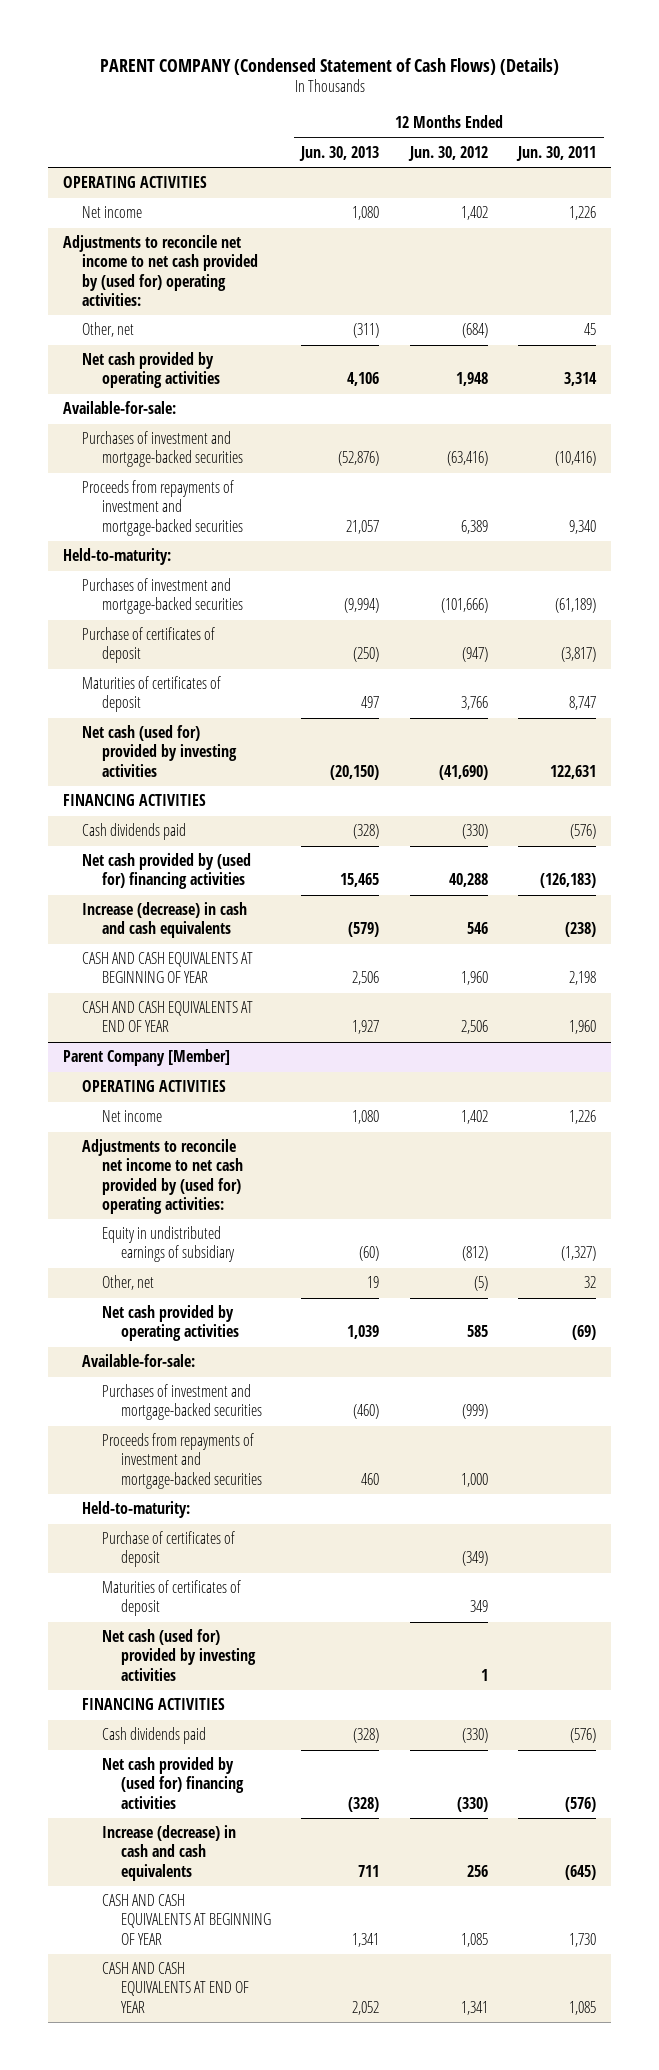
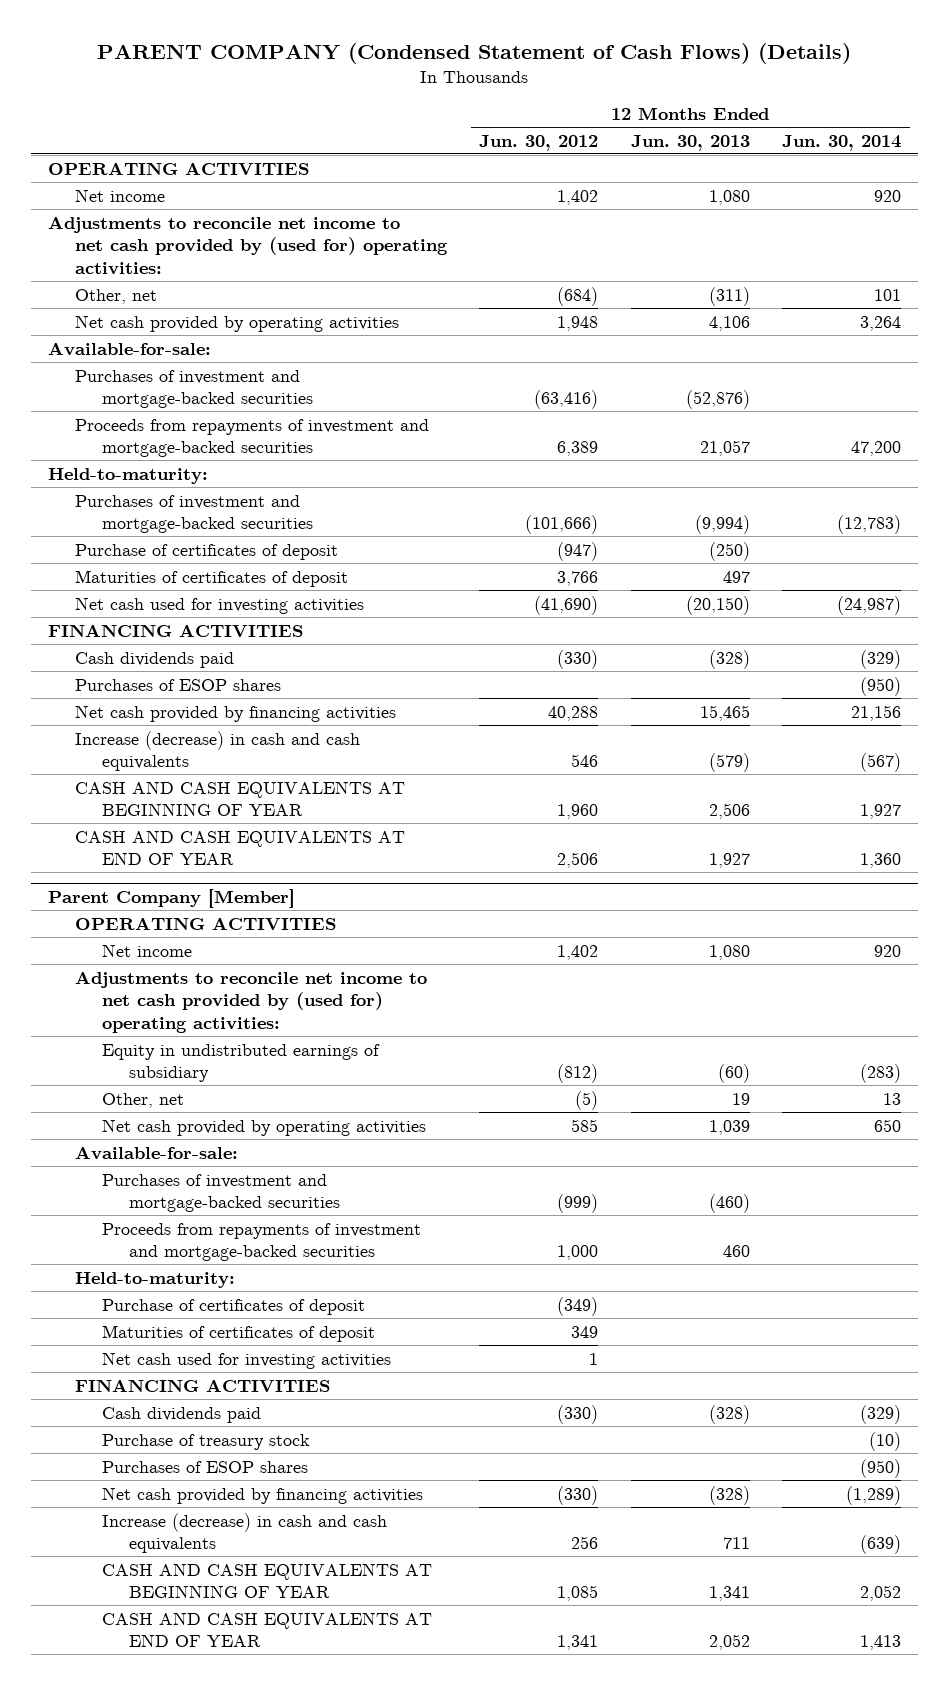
[516,145,597,161] Jun. 30, 2011 -> none
none -> [782,134,902,151] Jun. 30, 2014
[82,725,237,777] Net cash (used for) provided by investing activities -> [74,596,364,614] Net cash used for investing activities
none -> [74,678,281,691] Purchases of ESOP shares
[82,853,252,890] Net cash provided by (used for) financing activities -> [74,704,396,722] Net cash provided by financing activities
[101,1629,257,1681] Net cash (used for) provided by investing activities -> [101,1351,391,1369] Net cash used for investing activities
none -> [101,1433,310,1450] Purchase of treasury stock
none -> [101,1460,308,1473] Purchases of ESOP shares
[101,1757,245,1809] Net cash provided by (used for) financing activities -> [101,1486,423,1504] Net cash provided by financing activities

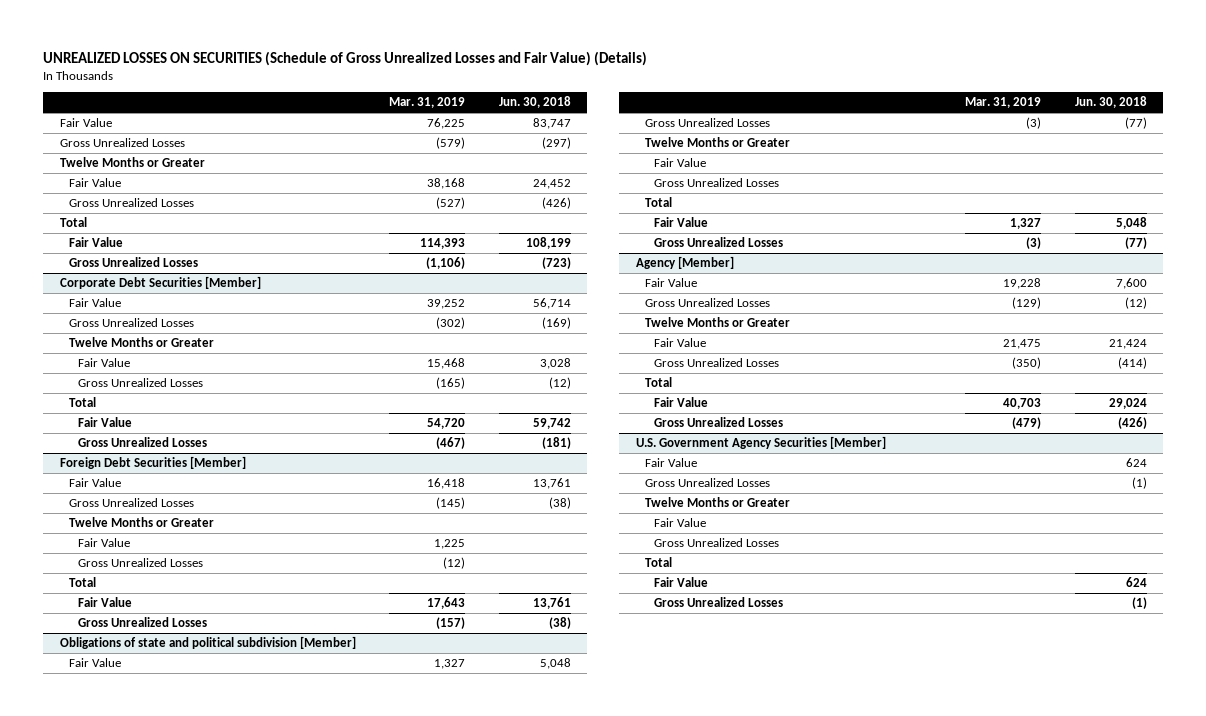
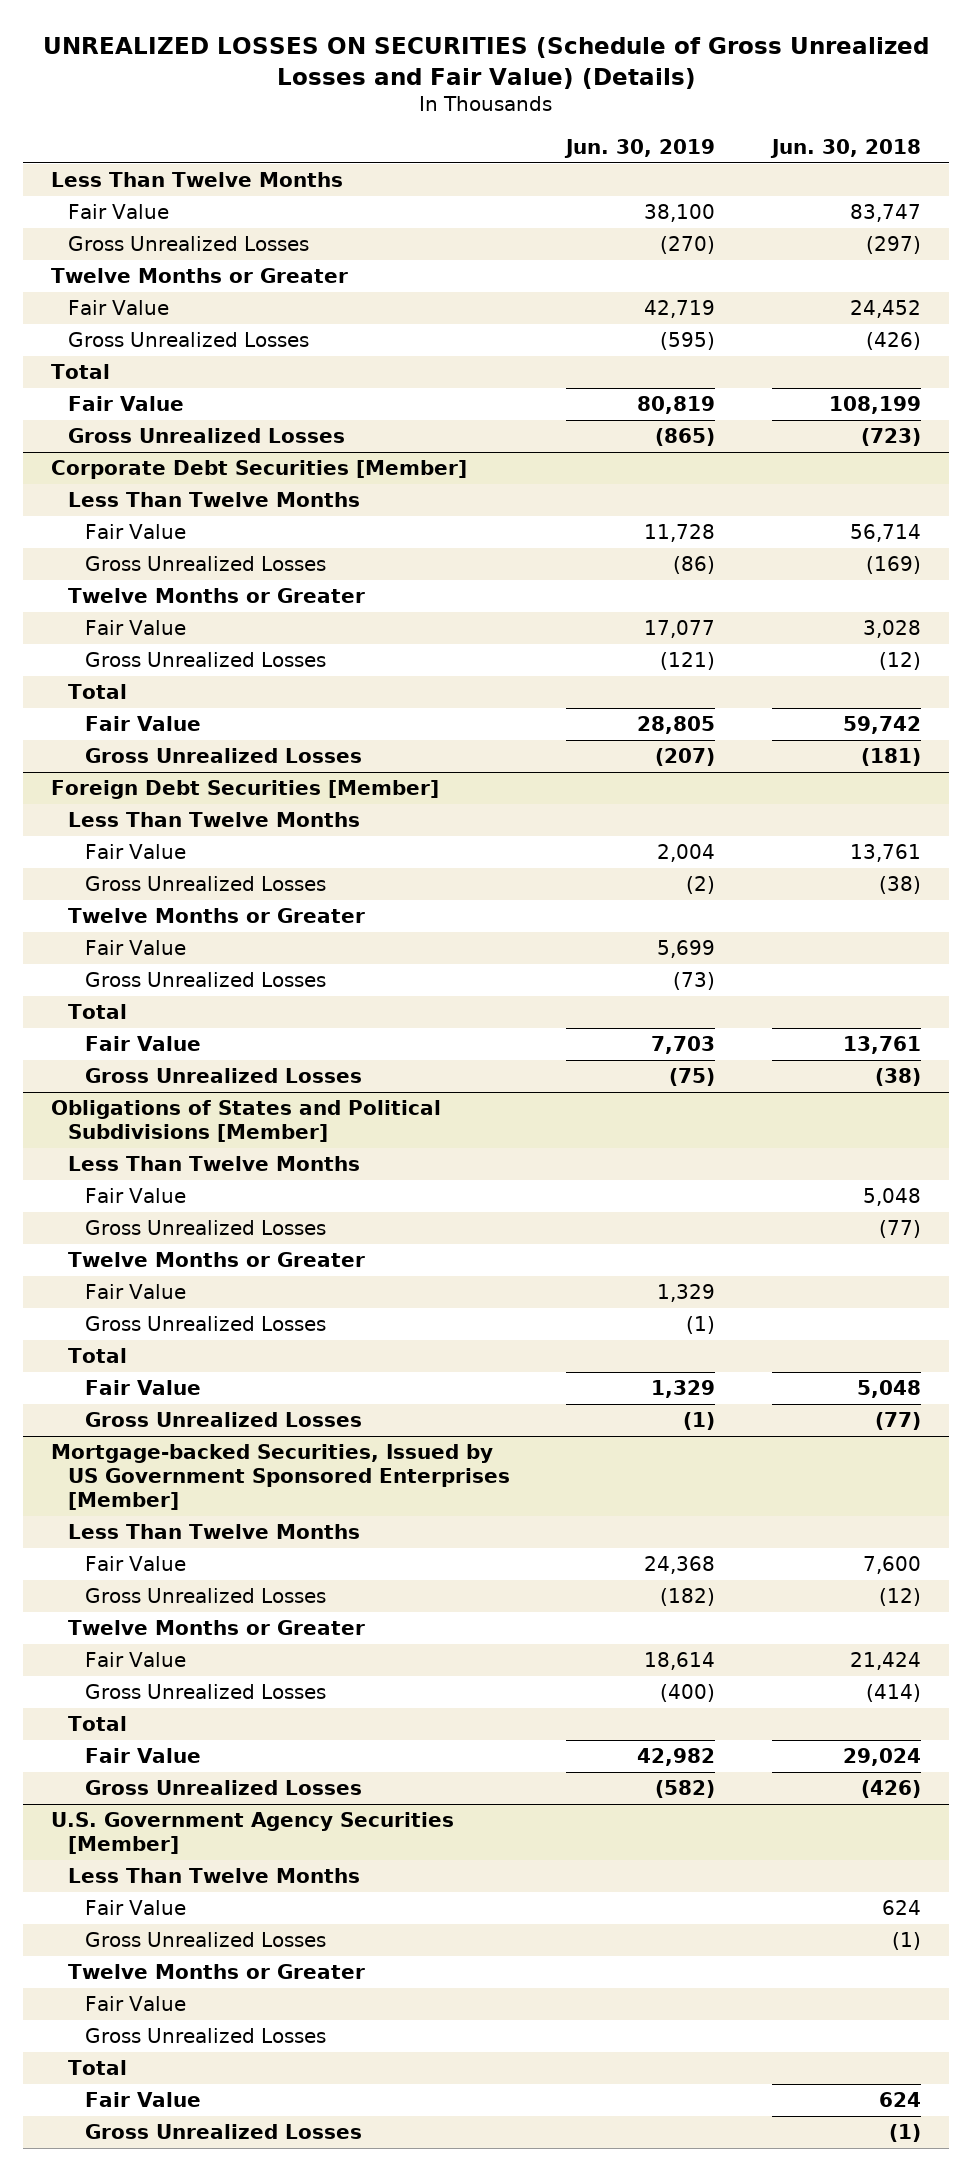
[389,97,466,109] Mar. 31, 2019 -> none
none -> [564,139,716,159] Jun. 30, 2019
none -> [51,172,344,188] Less Than Twelve Months
none -> [67,492,360,508] Less Than Twelve Months
none -> [67,812,360,828] Less Than Twelve Months
[59,636,356,650] Obligations of state and political subdivision [Member] -> [51,1100,442,1143] Obligations of States and Political Subdivisions [Member]
none -> [67,1156,360,1172] Less Than Twelve Months
[635,256,734,270] Agency [Member] -> [51,1444,510,1511] Mortgage-backed Securities, Issued by US Government Sponsored Enterprises [Member]
none -> [67,1524,360,1540] Less Than Twelve Months
none -> [67,1868,360,1884] Less Than Twelve Months

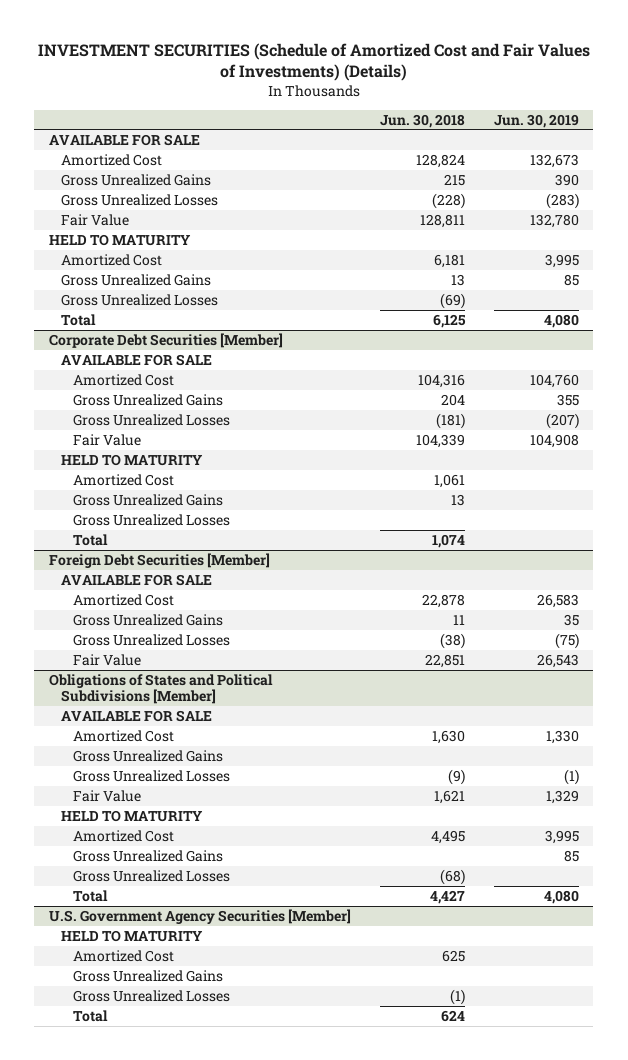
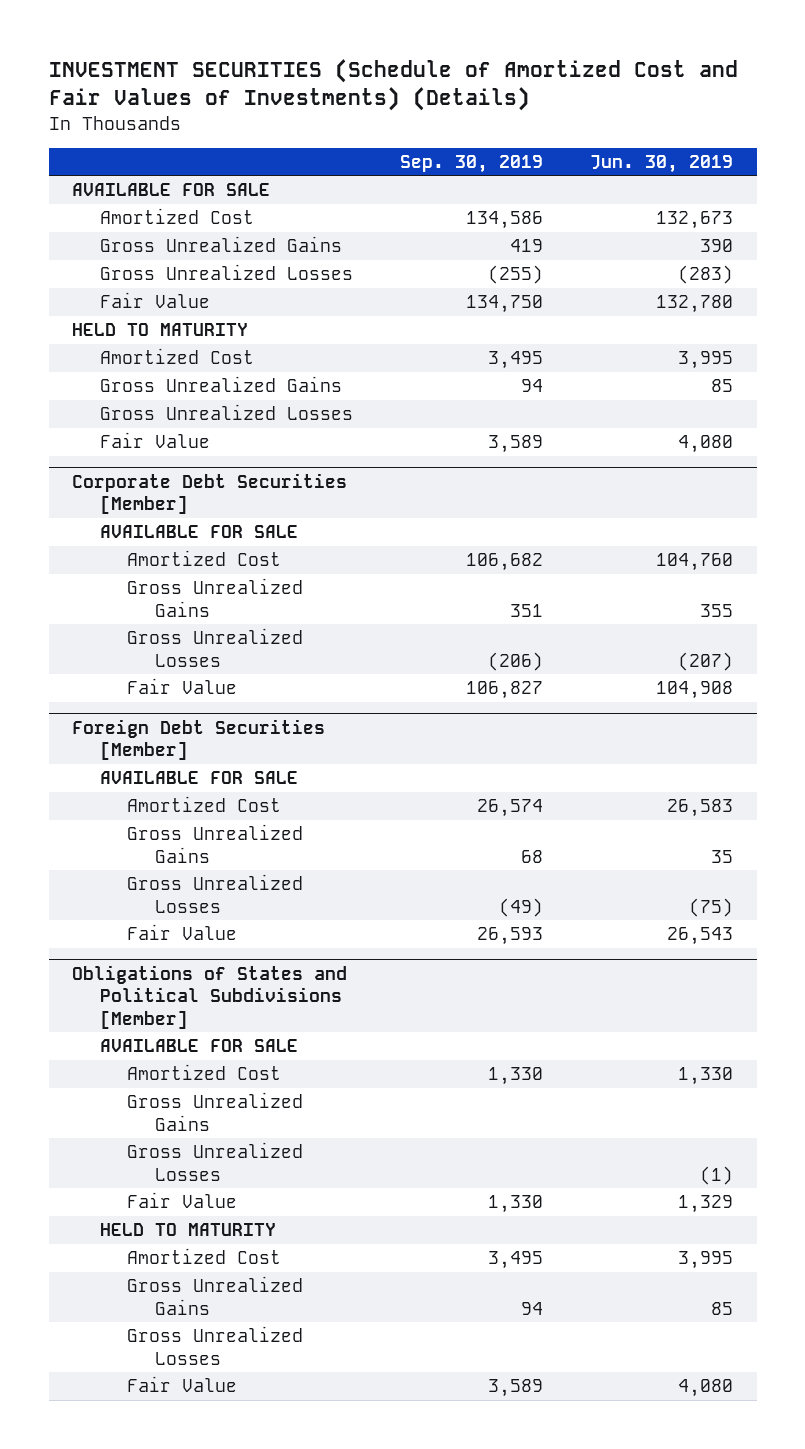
[379,113,465,128] Jun. 30, 2018 -> none
none -> [399,154,543,173] Sep. 30, 2019
[61,313,97,326] Total -> [99,432,210,449] Fair Value
[61,453,204,466] HELD TO MATURITY -> none
[73,473,175,486] Amortized Cost -> none
[73,493,224,506] Gross Unrealized Gains -> none
[73,513,231,526] Gross Unrealized Losses -> none
[73,533,109,546] Total -> none
[48,908,351,924] U.S. Government Agency Securities [Member] -> none
[61,929,204,942] HELD TO MATURITY -> none
[73,949,175,962] Amortized Cost -> none
[73,969,224,982] Gross Unrealized Gains -> none
[73,989,231,1002] Gross Unrealized Losses -> none
[73,1009,109,1022] Total -> none
[73,889,109,902] Total -> [127,1376,238,1393] Fair Value

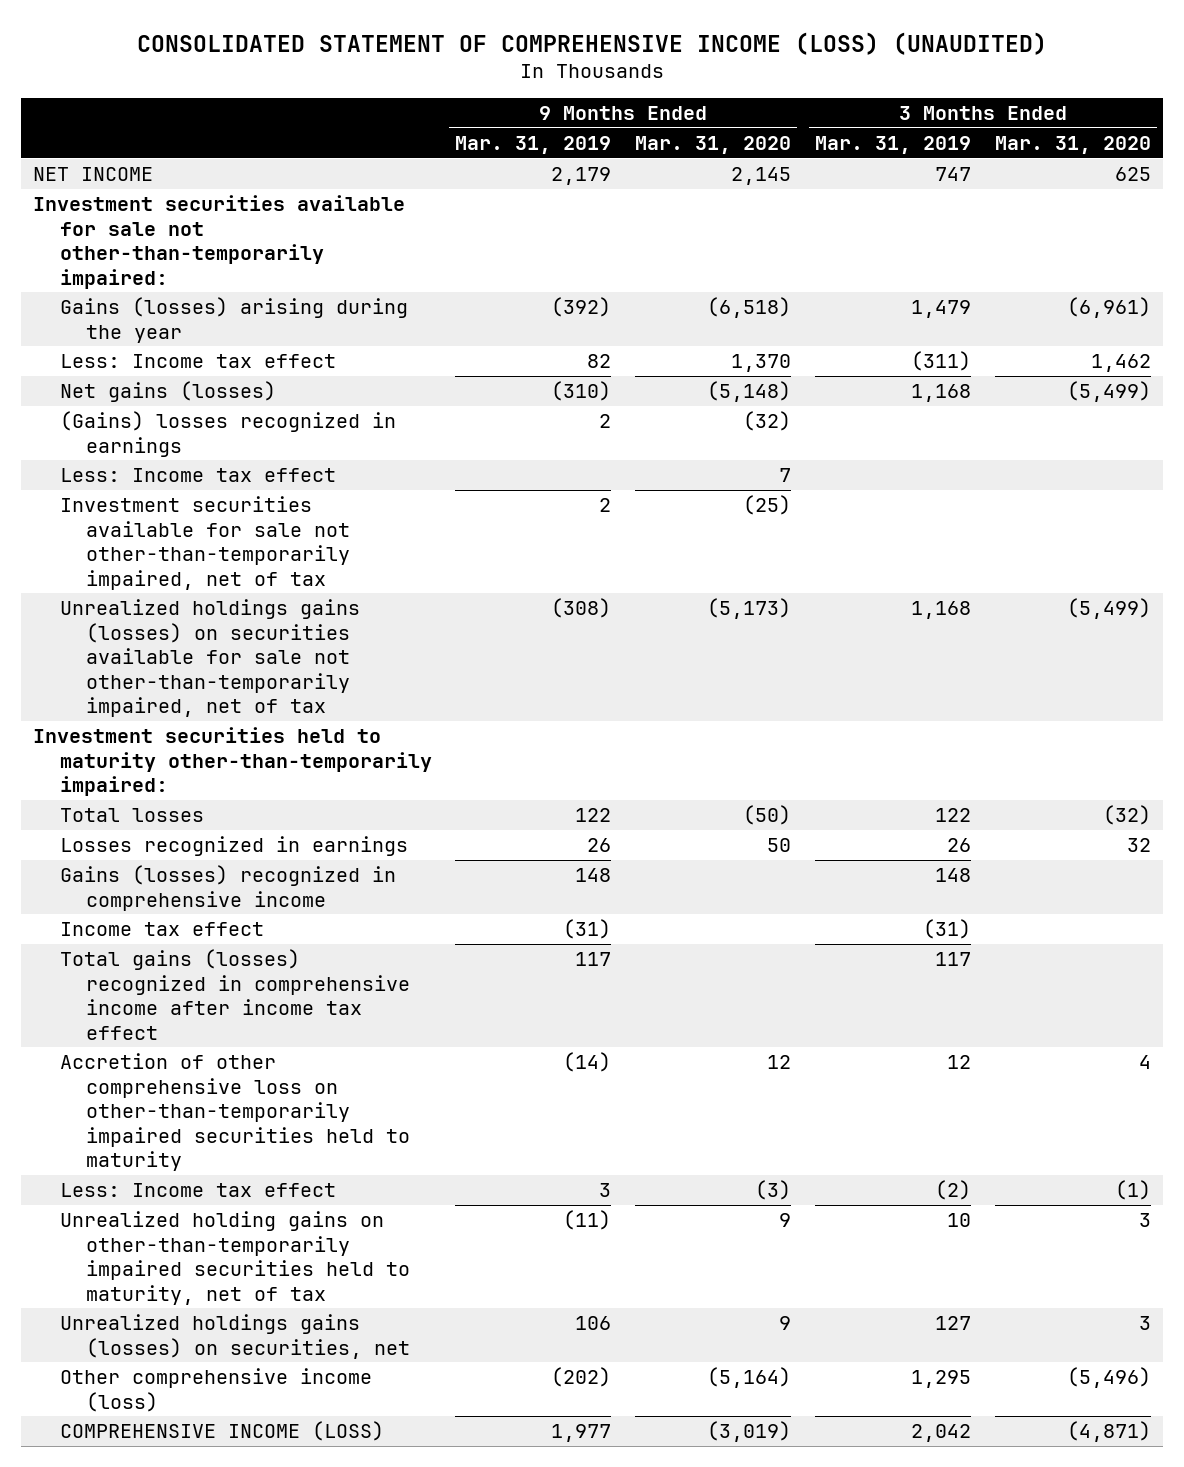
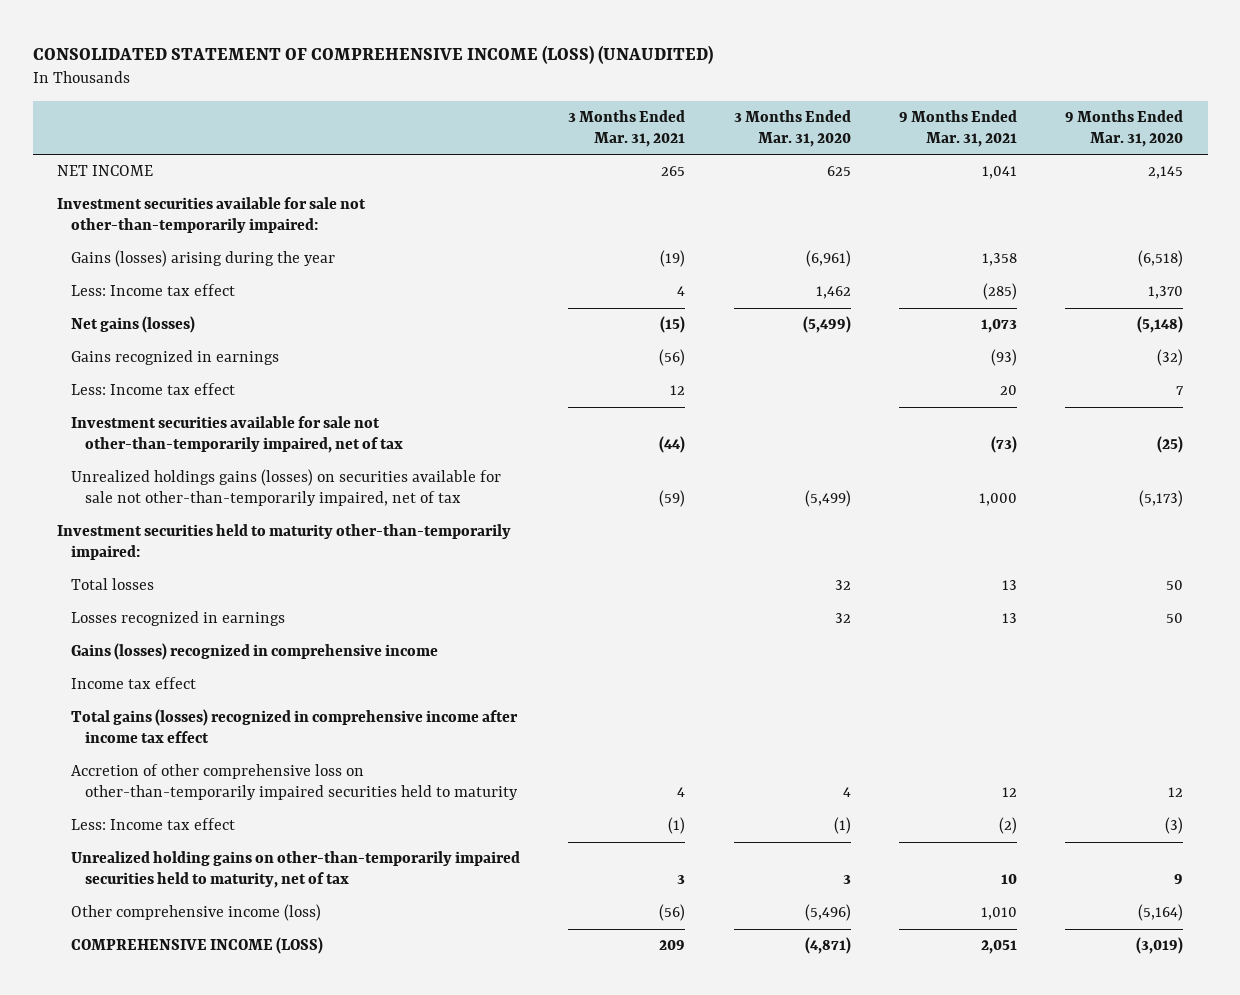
[455,135,612,154] Mar. 31, 2019 -> none
[815,135,972,154] Mar. 31, 2019 -> none
none -> [568,110,686,147] 3 Months Ended Mar. 31, 2021
none -> [899,110,1018,147] 9 Months Ended Mar. 31, 2021
[59,411,396,457] (Gains) losses recognized in earnings -> [71,350,280,366] Gains recognized in earnings
[743,805,792,826] (50) -> [1166,580,1184,591] 50
[1103,805,1152,826] (32) -> [834,580,851,591] 32
[59,1314,411,1359] Unrealized holdings gains (losses) on securities, net -> none

